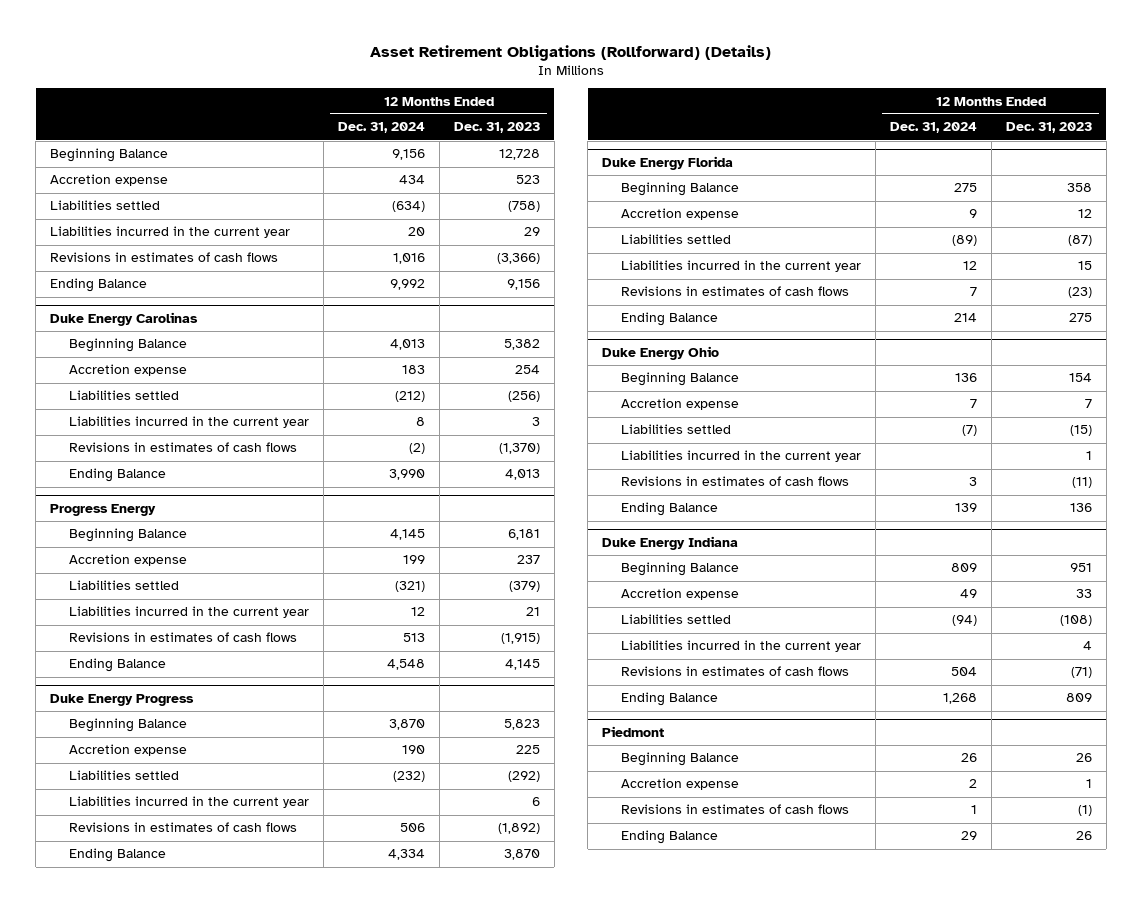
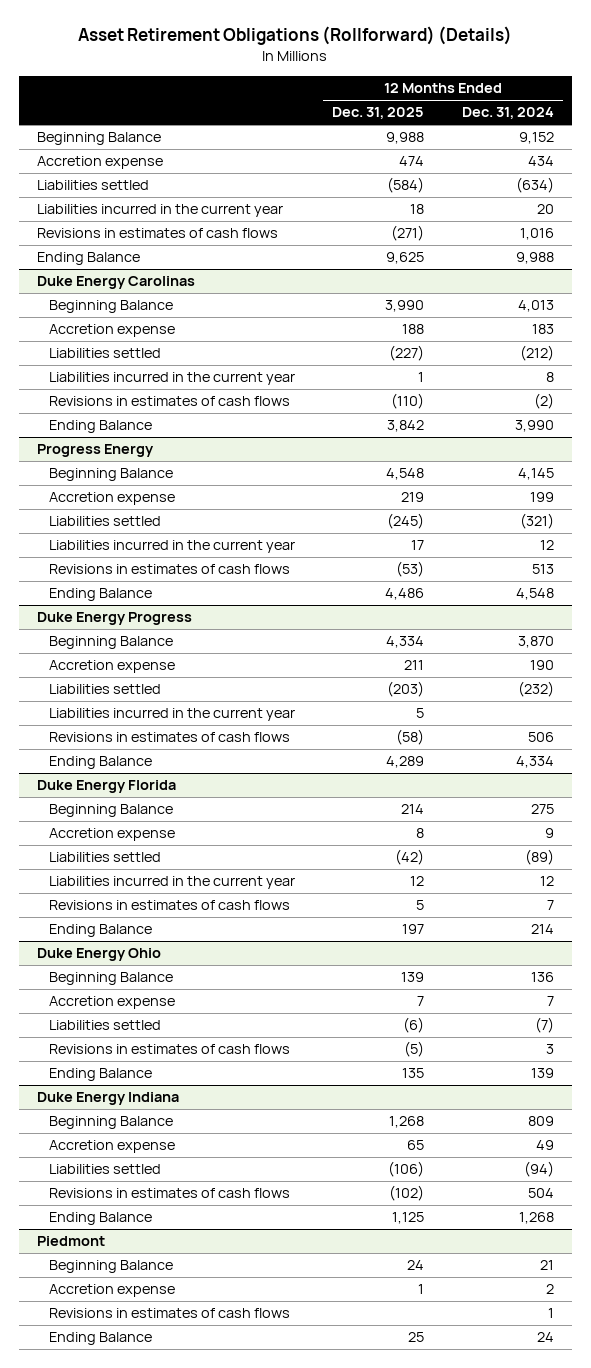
[453,122,540,134] Dec. 31, 2023 -> none
none -> [332,107,425,120] Dec. 31, 2025
[391,149,425,161] 9,156 -> [518,132,554,145] 9,152
[389,279,425,291] 9,992 -> [515,252,554,265] 9,988
[620,450,861,463] Liabilities incurred in the current year -> none
[620,640,861,653] Liabilities incurred in the current year -> none
[960,753,977,763] 26 -> [539,1260,554,1271] 21
[960,831,977,841] 29 -> [536,1332,554,1343] 24

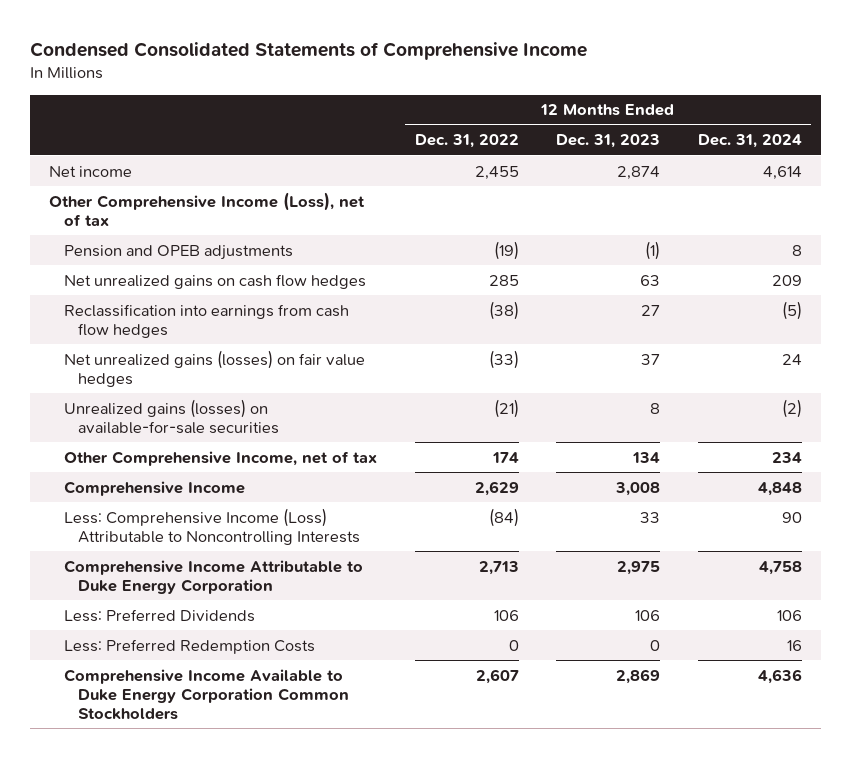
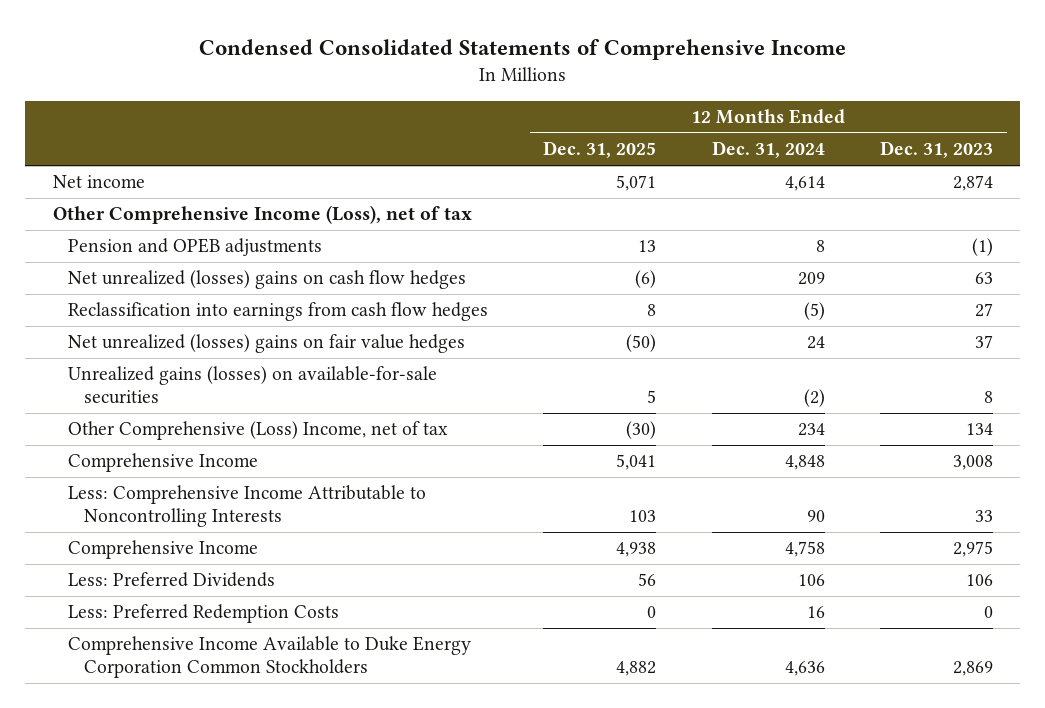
[414,134,519,149] Dec. 31, 2022 -> none
none -> [543,141,657,159] Dec. 31, 2025
[63,273,366,289] Net unrealized gains on cash flow hedges -> [68,270,467,290] Net unrealized (losses) gains on cash flow hedges
[63,349,365,387] Net unrealized gains (losses) on fair value hedges -> [68,334,466,354] Net unrealized (losses) gains on fair value hedges
[63,450,377,466] Other Comprehensive Income, net of tax -> [68,421,449,441] Other Comprehensive (Loss) Income, net of tax
[63,507,361,545] Less: Comprehensive Income (Loss) Attributable to Noncontrolling Interests -> [68,485,427,528] Less: Comprehensive Income Attributable to Noncontrolling Interests
[63,559,363,594] Comprehensive Income Attributable to Duke Energy Corporation -> [68,540,259,560] Comprehensive Income

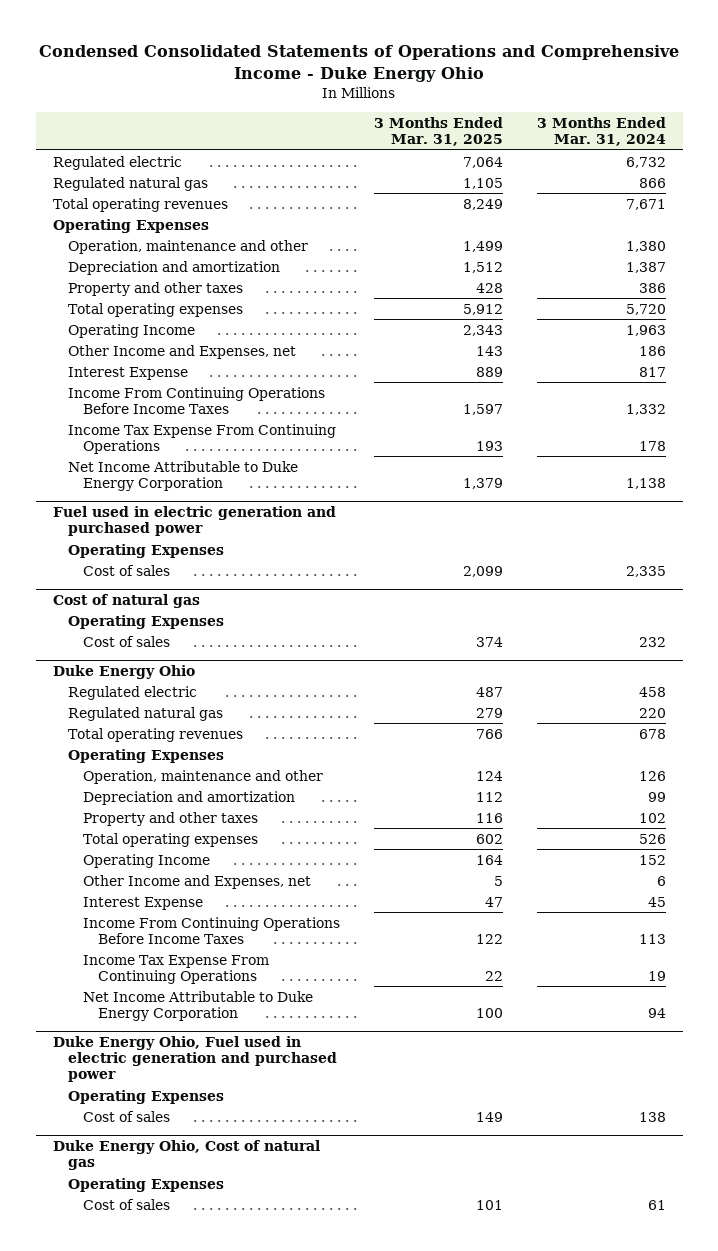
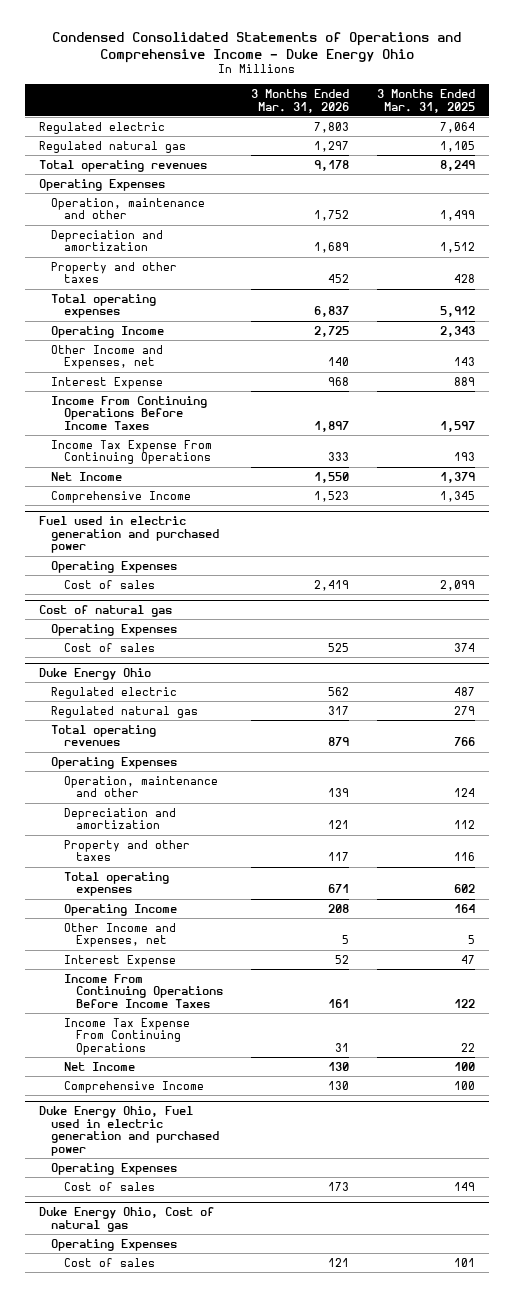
[536,116,666,147] 3 Months Ended Mar. 31, 2024 -> none
none -> [251,88,350,113] 3 Months Ended Mar. 31, 2026
[67,460,298,491] Net Income Attributable to Duke Energy Corporation -> [51,471,123,481] Net Income
none -> [51,490,192,503] Comprehensive Income
[82,990,313,1021] Net Income Attributable to Duke Energy Corporation -> [63,1061,135,1071] Net Income
none -> [63,1080,204,1093] Comprehensive Income

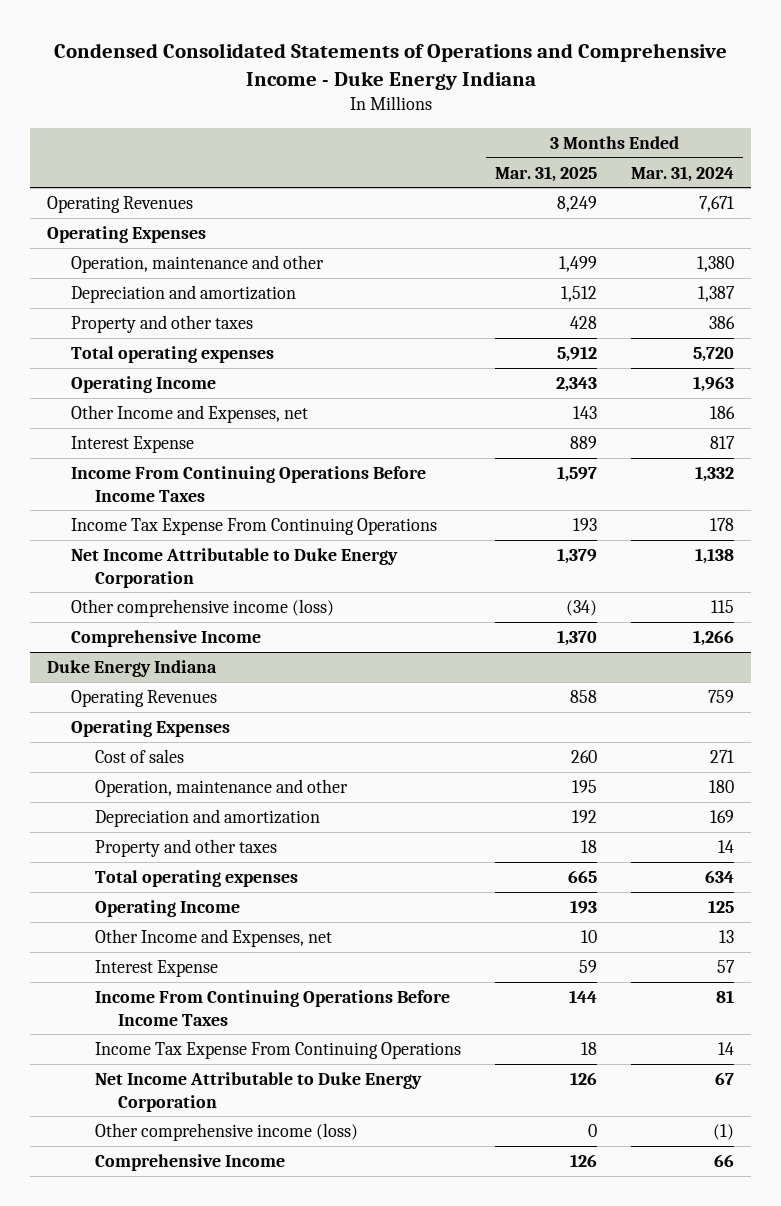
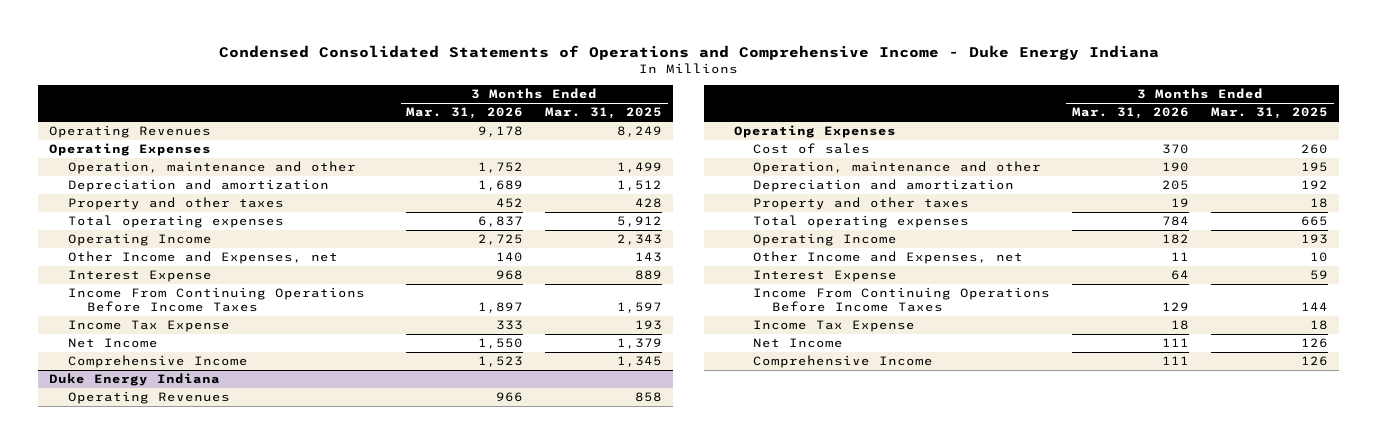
[631,165,735,182] Mar. 31, 2024 -> none
none -> [406,107,524,120] Mar. 31, 2026
[70,598,334,617] Other comprehensive income (loss) -> none
[70,517,437,535] Income Tax Expense From Continuing Operations -> [68,320,231,333] Income Tax Expense
[70,547,398,588] Net Income Attributable to Duke Energy Corporation -> [68,338,159,349] Net Income
[556,629,597,646] 1,370 -> [617,356,663,368] 1,345
[94,1122,358,1141] Other comprehensive income (loss) -> none
[94,1041,461,1059] Income Tax Expense From Continuing Operations -> [752,320,915,333] Income Tax Expense
[94,1071,422,1112] Net Income Attributable to Duke Energy Corporation -> [752,338,843,349] Net Income

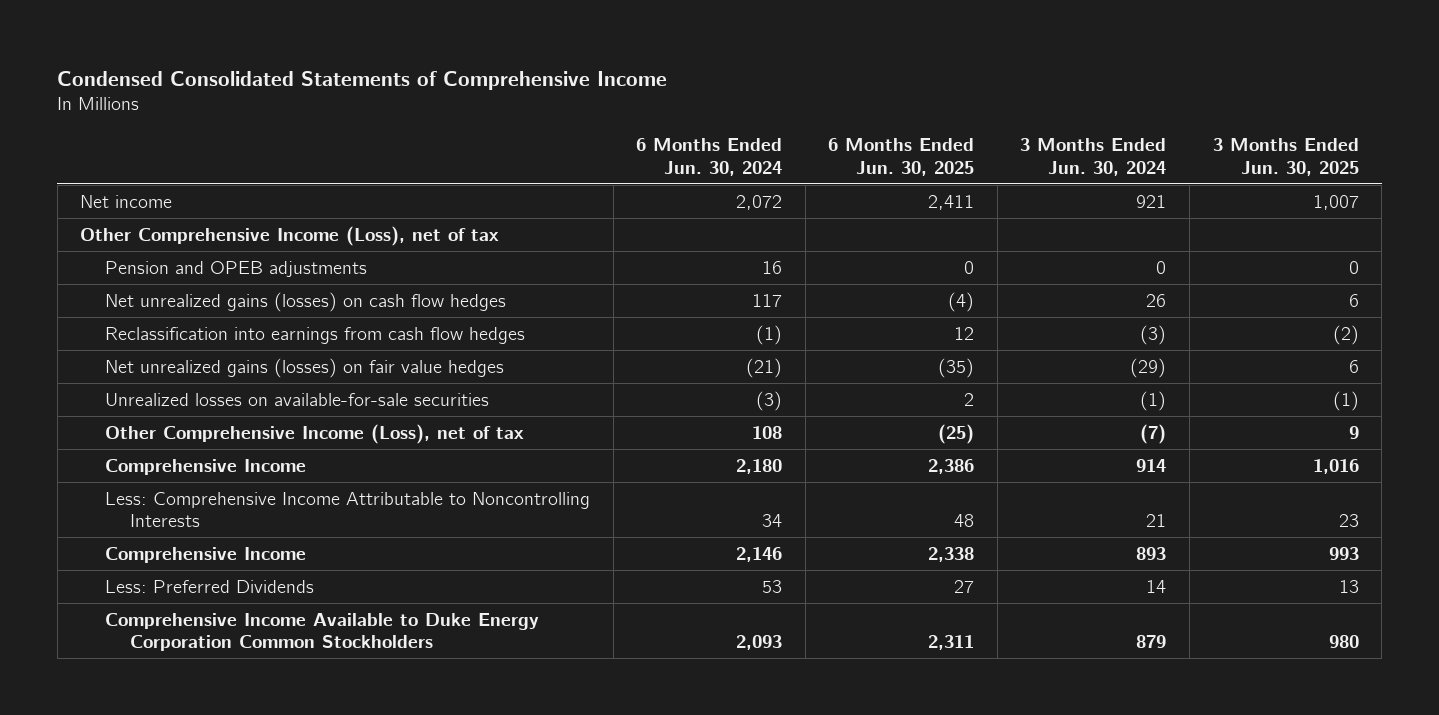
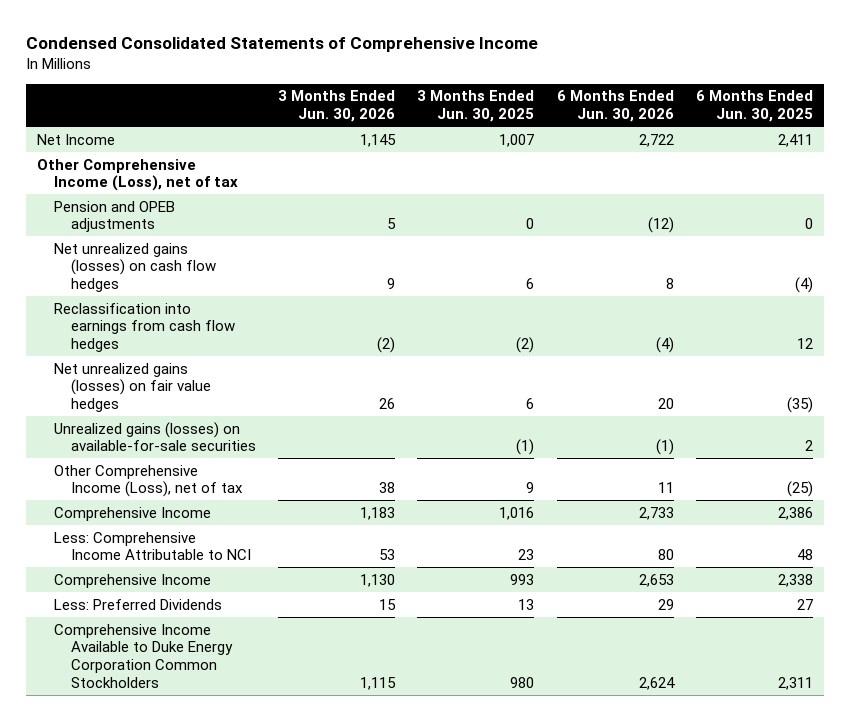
[636,138,783,176] 6 Months Ended Jun. 30, 2024 -> none
[1020,138,1167,176] 3 Months Ended Jun. 30, 2024 -> none
none -> [278,90,396,123] 3 Months Ended Jun. 30, 2026
none -> [556,90,674,123] 6 Months Ended Jun. 30, 2026
[80,194,173,208] Net income -> [36,133,115,145] Net Income
[104,392,489,406] Unrealized losses on available-for-sale securities -> [53,421,256,452] Unrealized gains (losses) on available-for-sale securities
[104,491,590,527] Less: Comprehensive Income Attributable to Noncontrolling Interests -> [53,531,251,561] Less: Comprehensive Income Attributable to NCI

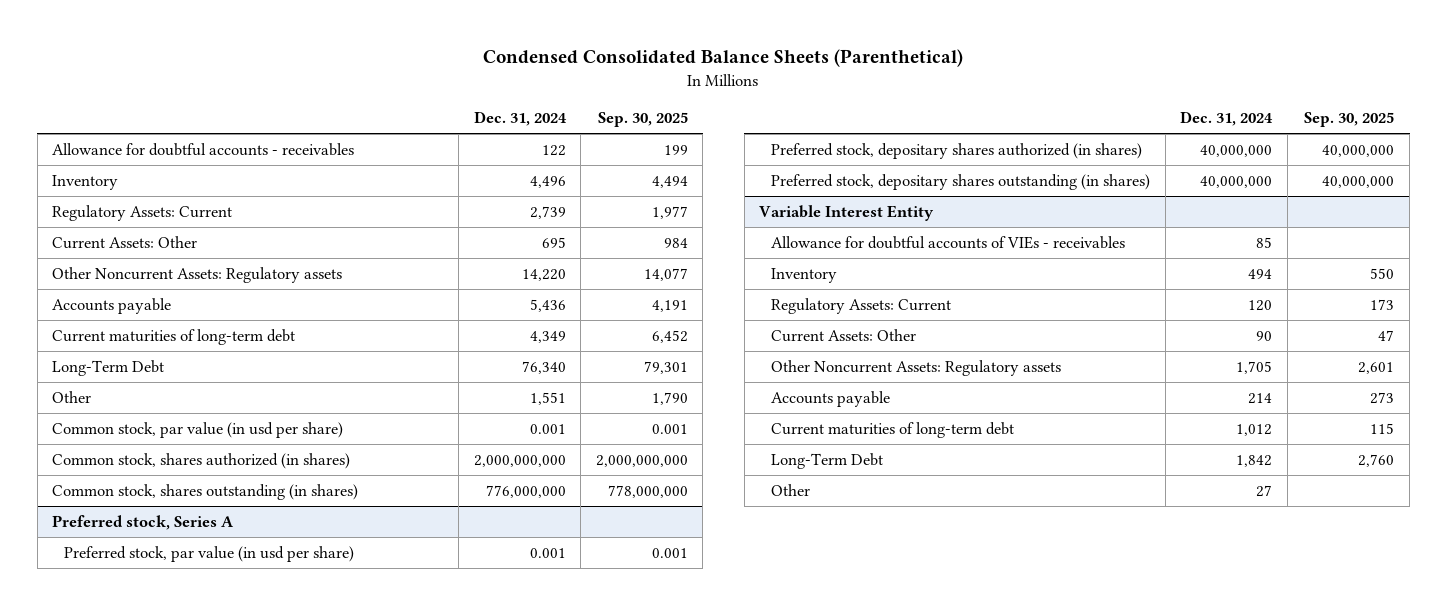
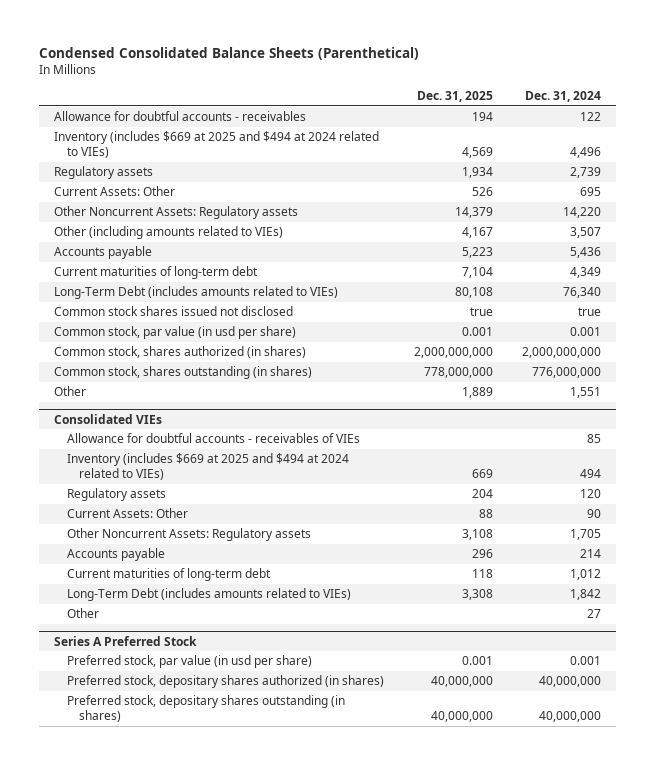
[597,112,688,128] Sep. 30, 2025 -> none
none -> [416,90,493,102] Dec. 31, 2025
[52,174,119,190] Inventory -> [54,131,380,159] Inventory (includes $669 at 2025 and $494 at 2024 related to VIEs)
[52,204,233,221] Regulatory Assets: Current -> [54,166,154,180] Regulatory assets
none -> [54,226,284,240] Other (including amounts related to VIEs)
[52,359,165,376] Long-Term Debt -> [54,286,339,300] Long-Term Debt (includes amounts related to VIEs)
none -> [54,306,294,317] Common stock shares issued not disclosed
[52,514,235,530] Preferred stock, Series A -> none
[64,545,355,562] Preferred stock, par value (in usd per share) -> none
[771,142,1143,159] Preferred stock, depositary shares authorized (in shares) -> none
[771,173,1151,190] Preferred stock, depositary shares outstanding (in shares) -> none
[759,204,935,221] Variable Interest Entity -> none
[52,390,92,403] Other -> [54,386,87,397] Other
none -> [54,413,163,424] Consolidated VIEs
[771,235,1126,249] Allowance for doubtful accounts of VIEs - receivables -> [66,433,360,444] Allowance for doubtful accounts - receivables of VIEs
[771,267,838,283] Inventory -> [66,453,349,481] Inventory (includes $669 at 2025 and $494 at 2024 related to VIEs)
[771,297,952,314] Regulatory Assets: Current -> [66,488,166,502] Regulatory assets
[771,452,884,469] Long-Term Debt -> [66,588,351,602] Long-Term Debt (includes amounts related to VIEs)
none -> [54,635,198,646] Series A Preferred Stock
none -> [66,655,312,669] Preferred stock, par value (in usd per share)
none -> [66,675,384,689] Preferred stock, depositary shares authorized (in shares)
none -> [66,695,345,723] Preferred stock, depositary shares outstanding (in shares)

